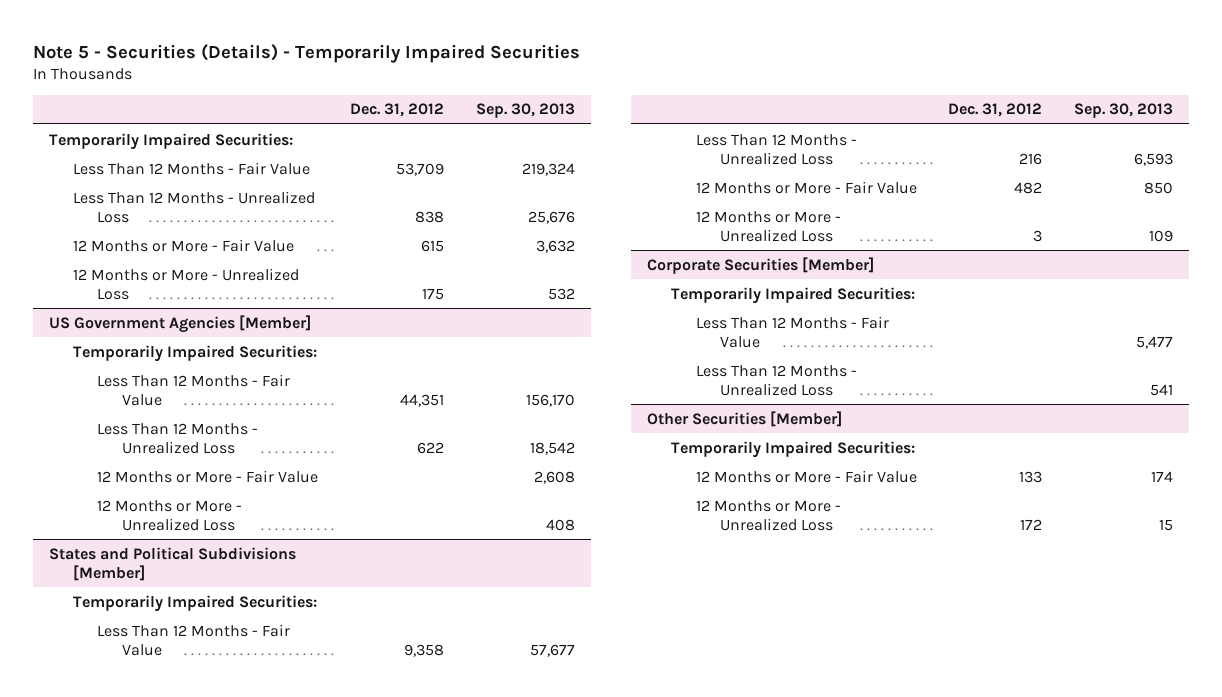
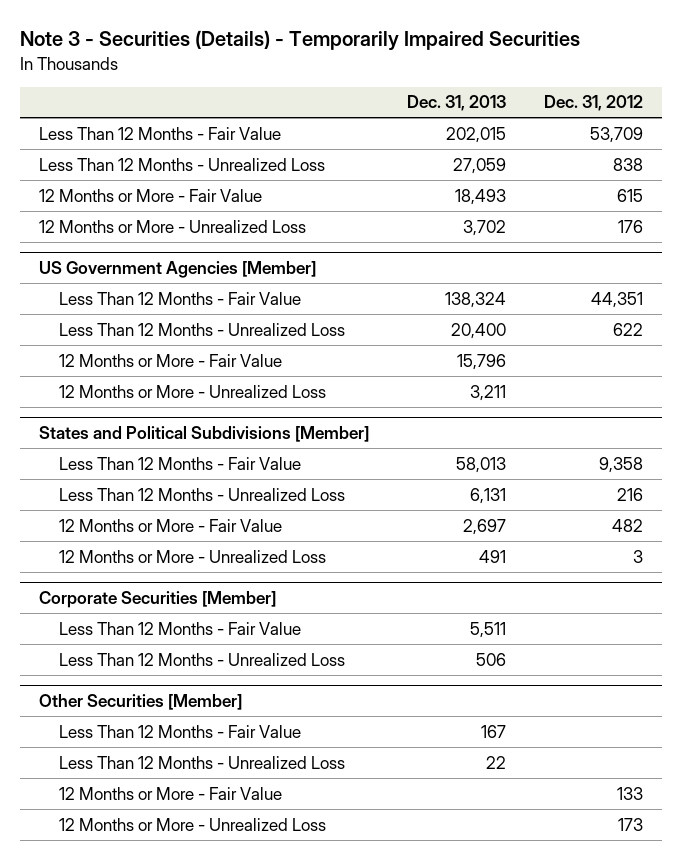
[32,43,580,63] Note 5 - Securities (Details) - Temporarily Impaired Securities -> [19,30,580,52] Note 3 - Securities (Details) - Temporarily Impaired Securities
[476,103,576,119] Sep. 30, 2013 -> none
none -> [406,95,506,112] Dec. 31, 2013
[48,132,293,150] Temporarily Impaired Securities: -> none
[422,287,445,300] 175 -> [618,219,644,233] 176
[73,344,318,362] Temporarily Impaired Securities: -> none
[73,594,318,612] Temporarily Impaired Securities: -> none
[671,286,916,304] Temporarily Impaired Securities: -> none
[671,440,916,458] Temporarily Impaired Securities: -> none
none -> [58,724,301,738] Less Than 12 Months - Fair Value
none -> [58,755,345,769] Less Than 12 Months - Unrealized Loss
[1020,518,1043,530] 172 -> [618,817,644,831] 173

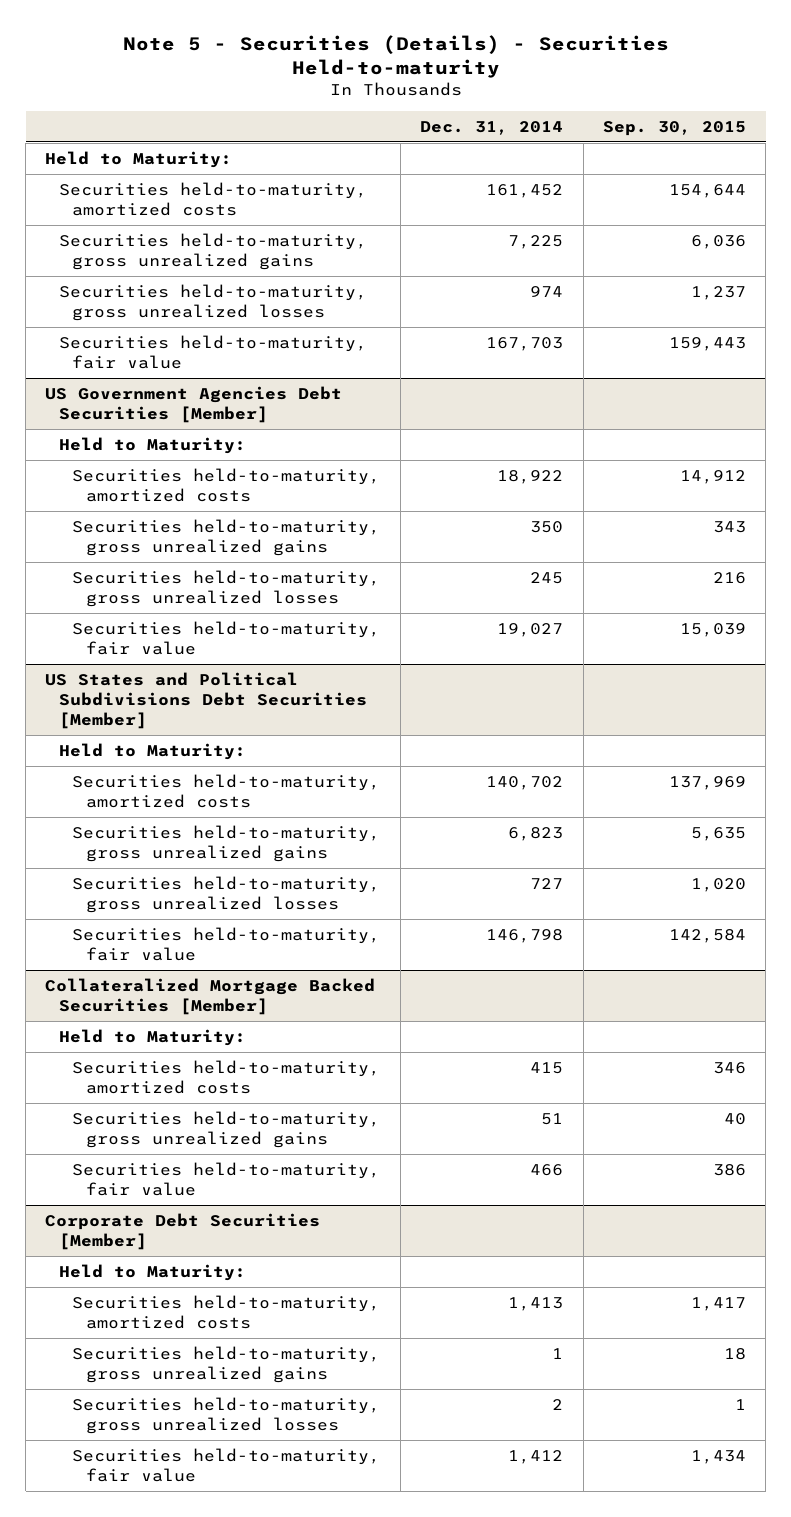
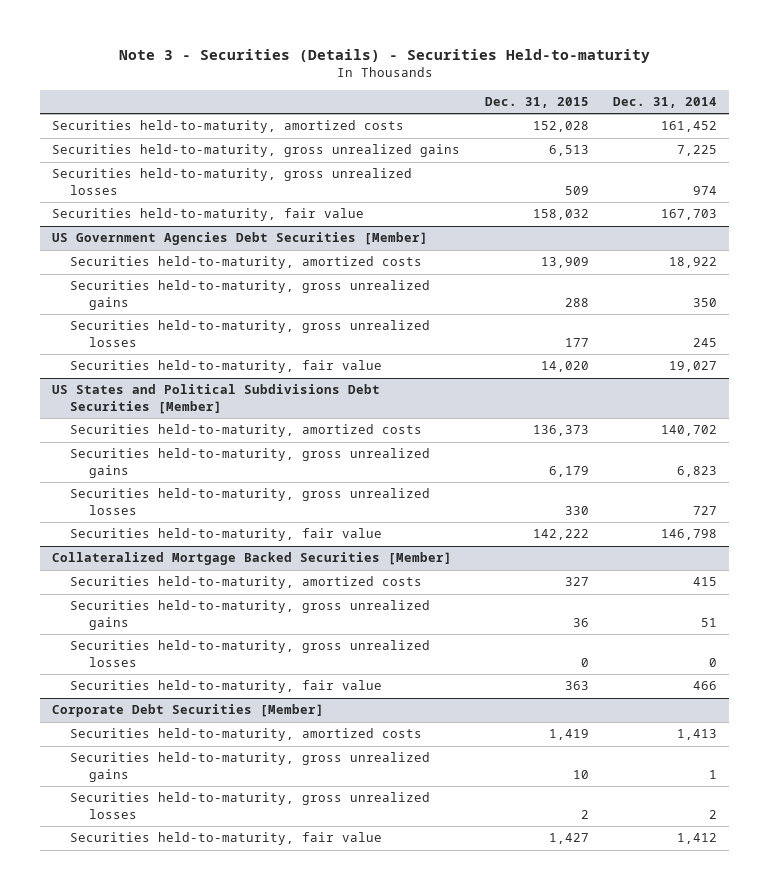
[122,34,669,79] Note 5 - Securities (Details) - Securities Held-to-maturity -> [118,48,650,63] Note 3 - Securities (Details) - Securities Held-to-maturity
[602,120,746,136] Sep. 30, 2015 -> none
none -> [484,97,589,109] Dec. 31, 2015
[45,151,233,169] Held to Maturity: -> none
[58,437,246,455] Held to Maturity: -> none
[58,743,246,761] Held to Maturity: -> none
[58,1029,246,1047] Held to Maturity: -> none
none -> [70,640,431,667] Securities held-to-maturity, gross unrealized losses
[58,1264,246,1282] Held to Maturity: -> none

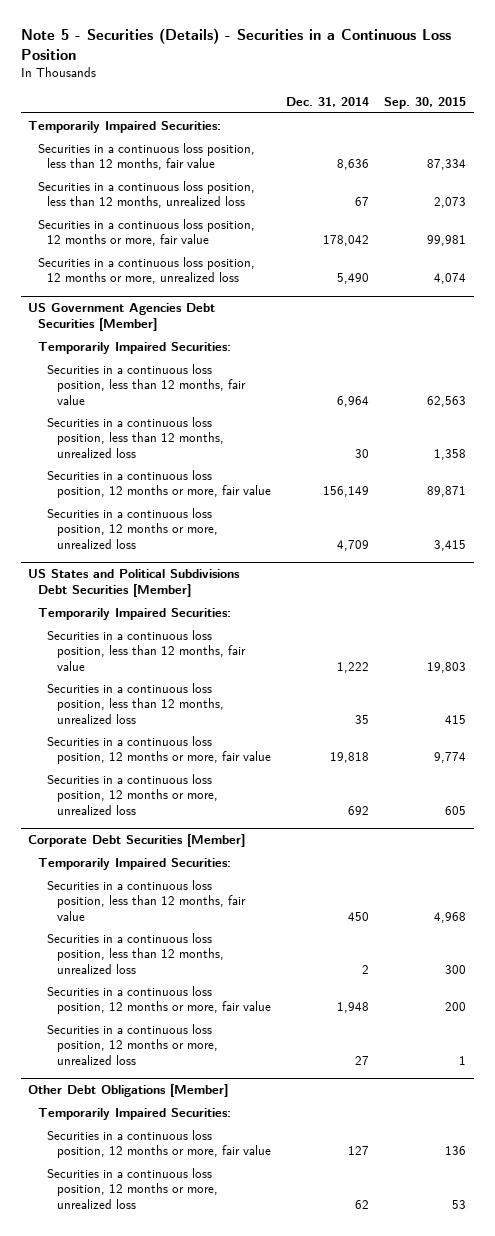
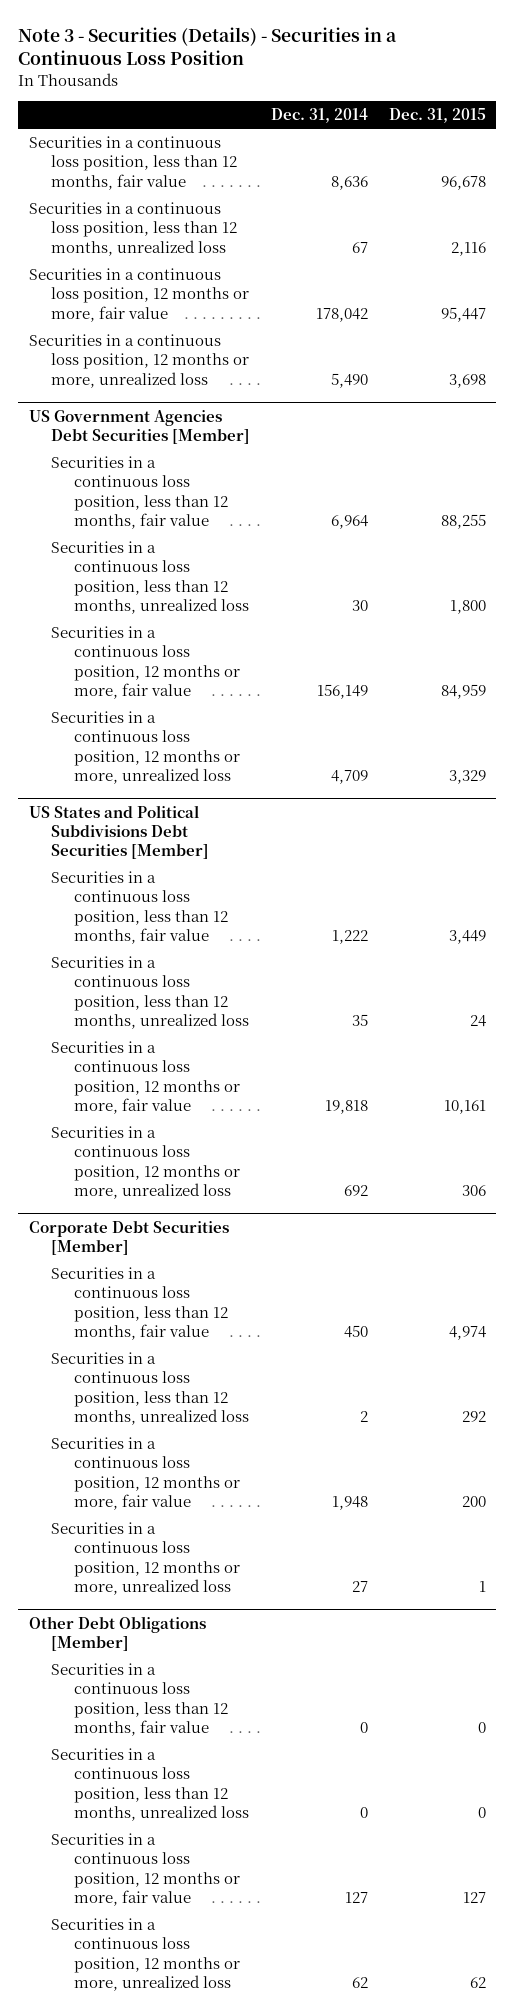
[20,28,451,61] Note 5 - Securities (Details) - Securities in a Continuous Loss Position -> [18,26,398,66] Note 3 - Securities (Details) - Securities in a Continuous Loss Position
[384,96,467,109] Sep. 30, 2015 -> none
none -> [388,108,486,124] Dec. 31, 2015
[28,120,222,133] Temporarily Impaired Securities: -> none
[37,341,231,354] Temporarily Impaired Securities: -> none
[37,607,231,620] Temporarily Impaired Securities: -> none
[37,857,231,870] Temporarily Impaired Securities: -> none
[37,1107,231,1120] Temporarily Impaired Securities: -> none
none -> [51,1663,228,1737] Securities in a continuous loss position, less than 12 months, fair value
none -> [51,1748,249,1822] Securities in a continuous loss position, less than 12 months, unrealized loss

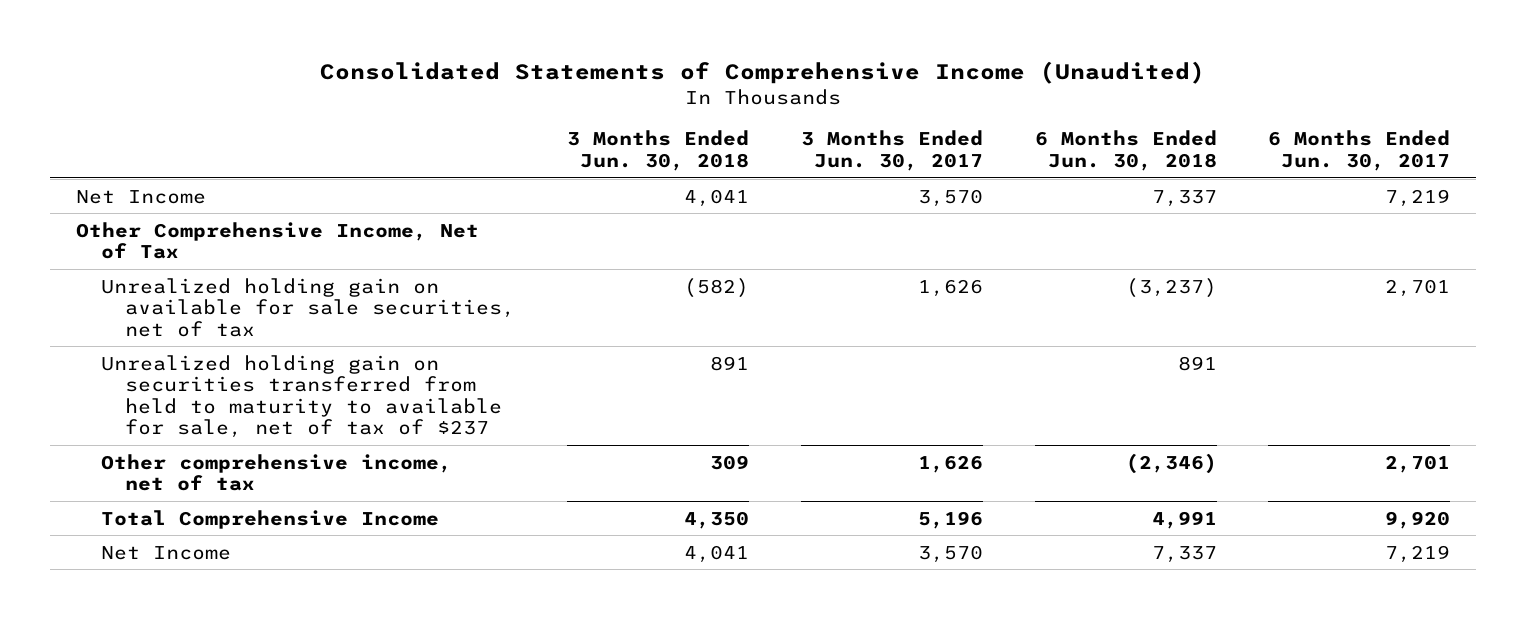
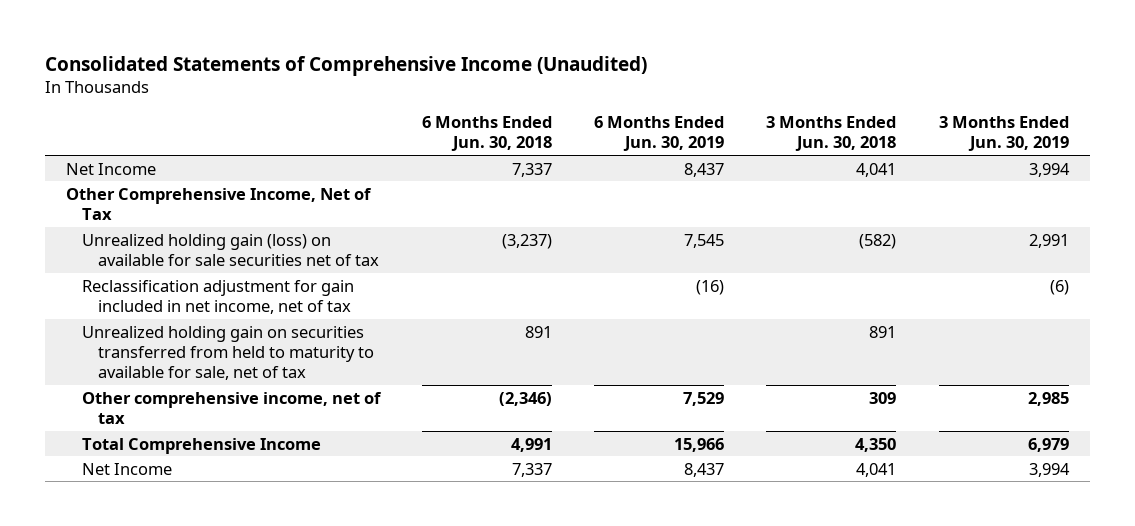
[800,130,983,172] 3 Months Ended Jun. 30, 2017 -> none
[1268,130,1451,172] 6 Months Ended Jun. 30, 2017 -> none
none -> [594,115,725,152] 6 Months Ended Jun. 30, 2019
none -> [938,115,1069,152] 3 Months Ended Jun. 30, 2019
[100,277,516,337] Unrealized holding gain on available for sale securities, net of tax -> [82,233,380,266] Unrealized holding gain (loss) on available for sale securities net of tax
none -> [82,279,355,314] Reclassification adjustment for gain included in net income, net of tax
[100,354,503,439] Unrealized holding gain on securities transferred from held to maturity to available for sale, net of tax of $237 -> [82,325,375,381] Unrealized holding gain on securities transferred from held to maturity to available for sale, net of tax

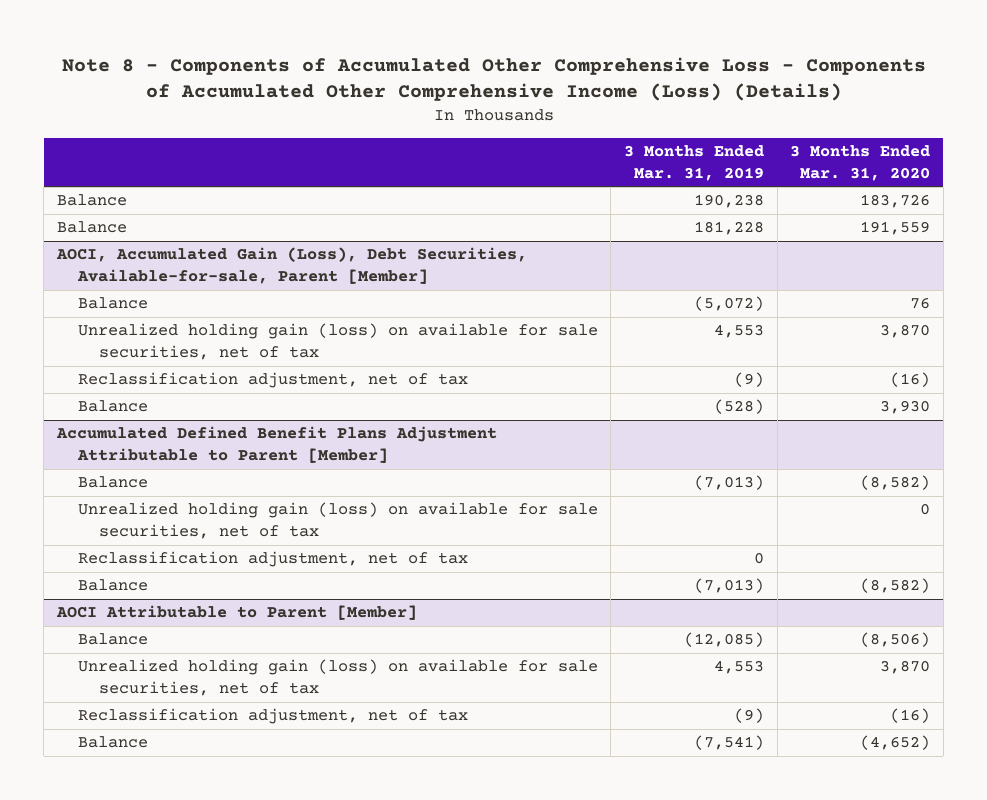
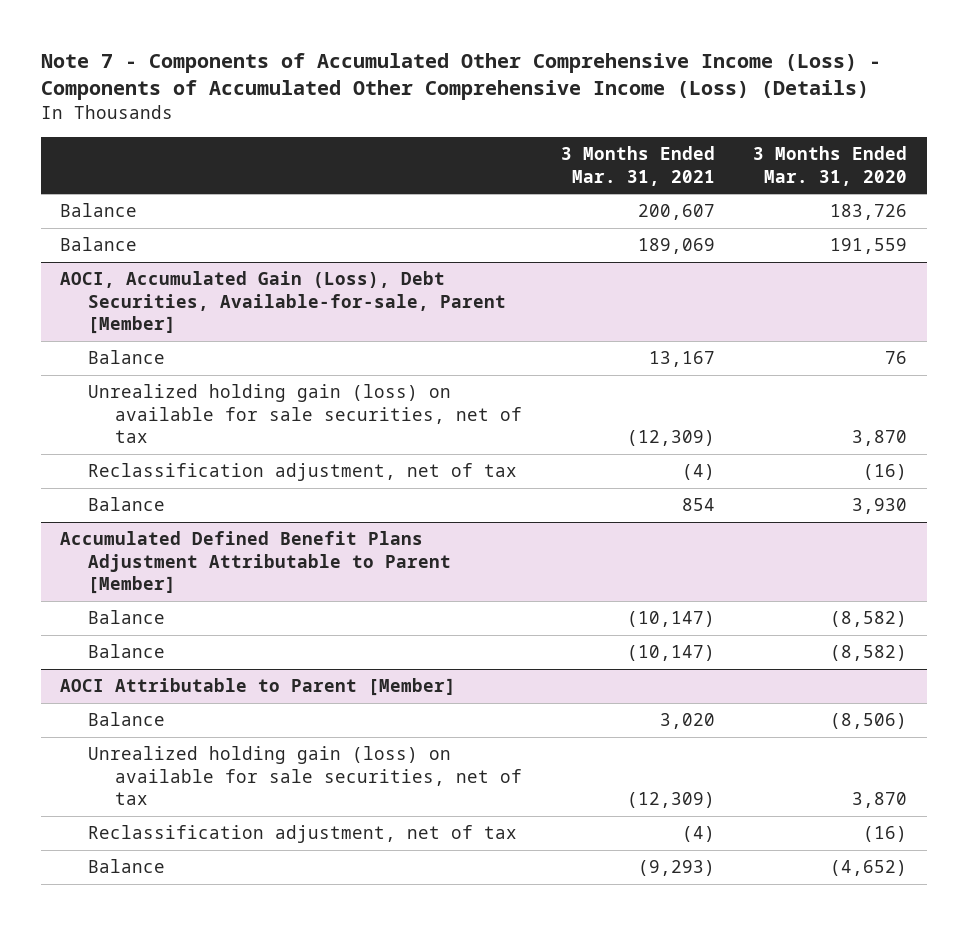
[61,56,926,102] Note 8 - Components of Accumulated Other Comprehensive Loss - Components of Accumulated Other Comprehensive Income (Loss) (Details) -> [40,53,881,101] Note 7 - Components of Accumulated Other Comprehensive Income (Loss) - Components of Accumulated Other Comprehensive Income (Loss) (Details)
[624,144,765,182] 3 Months Ended Mar. 31, 2019 -> none
none -> [560,146,715,186] 3 Months Ended Mar. 31, 2021
[77,502,598,540] Unrealized holding gain (loss) on available for sale securities, net of tax -> none
[77,551,468,568] Reclassification adjustment, net of tax -> none

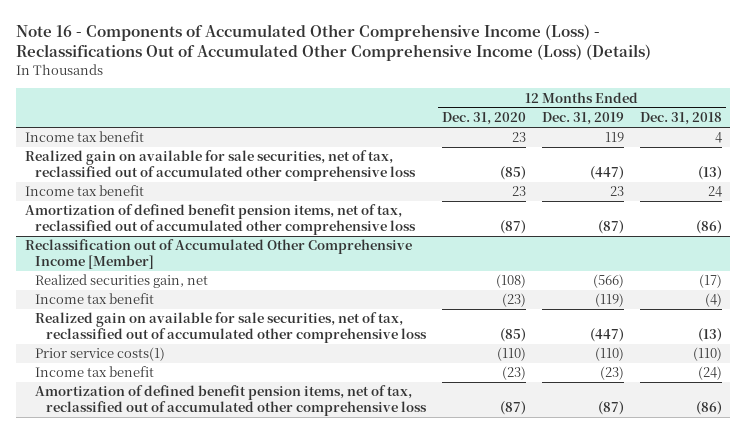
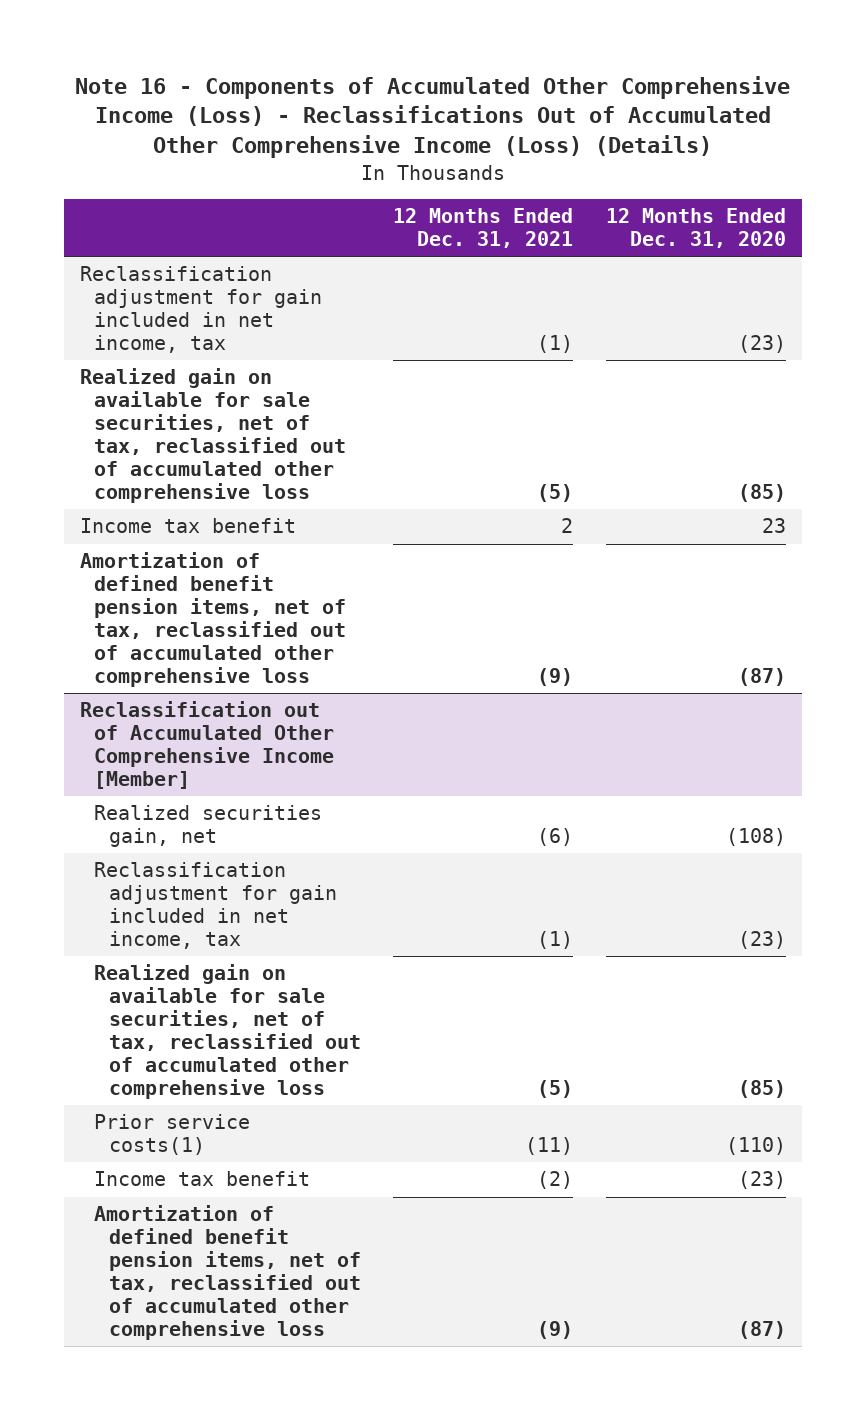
[542,112,625,126] Dec. 31, 2019 -> none
[640,112,723,126] Dec. 31, 2018 -> none
none -> [393,208,574,249] 12 Months Ended Dec. 31, 2021
[24,131,144,143] Income tax benefit -> [79,266,323,353] Reclassification adjustment for gain included in net income, tax
[511,132,526,143] 23 -> [737,334,786,353] (23)
[35,293,155,305] Income tax benefit -> [94,862,337,949] Reclassification adjustment for gain included in net income, tax

